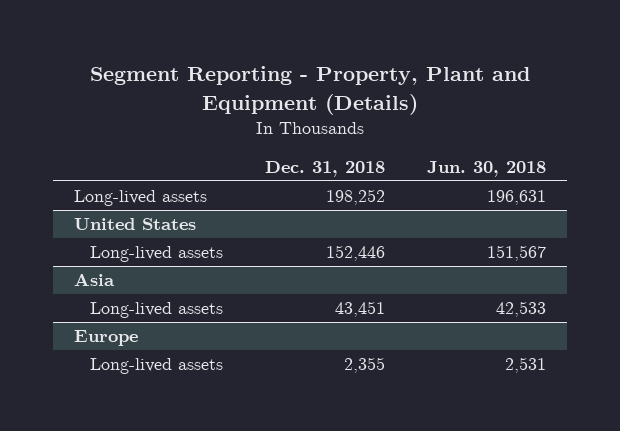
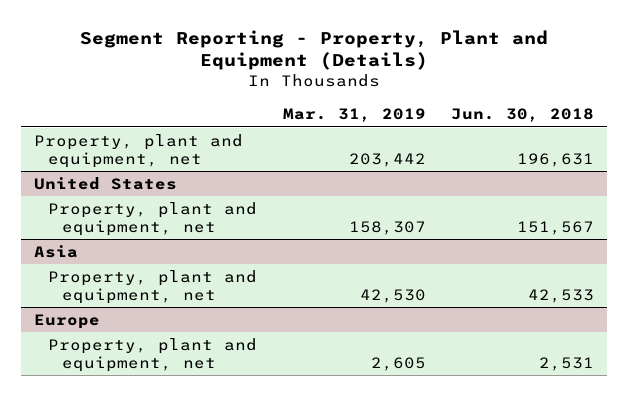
[264,160,385,177] Dec. 31, 2018 -> none
none -> [282,107,426,122] Mar. 31, 2019
[74,190,208,207] Long-lived assets -> [33,133,243,168] Property, plant and equipment, net
[89,246,223,263] Long-lived assets -> [47,201,257,236] Property, plant and equipment, net
[89,302,223,319] Long-lived assets -> [47,269,257,304] Property, plant and equipment, net
[89,358,223,375] Long-lived assets -> [47,337,257,372] Property, plant and equipment, net

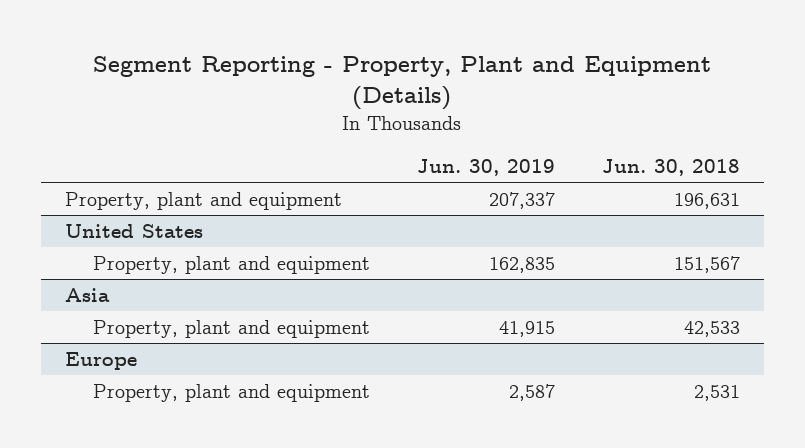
[282,107,426,122] Mar. 31, 2019 -> none
none -> [416,158,555,176] Jun. 30, 2019
[33,133,243,168] Property, plant and equipment, net -> [64,191,342,210] Property, plant and equipment
[47,201,257,236] Property, plant and equipment, net -> [92,255,370,274] Property, plant and equipment
[47,269,257,304] Property, plant and equipment, net -> [92,319,370,338] Property, plant and equipment
[47,337,257,372] Property, plant and equipment, net -> [92,383,370,402] Property, plant and equipment

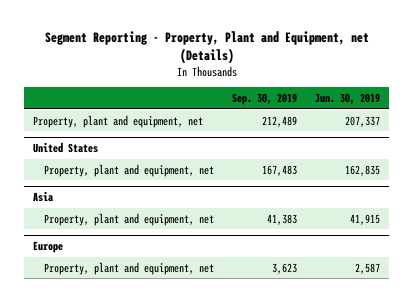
[93,56,712,111] Segment Reporting - Property, Plant and Equipment (Details) -> [44,31,369,65] Segment Reporting - Property, Plant and Equipment, net (Details)
[602,158,741,176] Jun. 30, 2018 -> none
none -> [232,93,298,106] Sep. 30, 2019
[64,191,342,210] Property, plant and equipment -> [33,114,204,128] Property, plant and equipment, net
[92,255,370,274] Property, plant and equipment -> [44,163,215,177] Property, plant and equipment, net
[92,319,370,338] Property, plant and equipment -> [44,212,215,226] Property, plant and equipment, net
[92,383,370,402] Property, plant and equipment -> [44,261,215,275] Property, plant and equipment, net

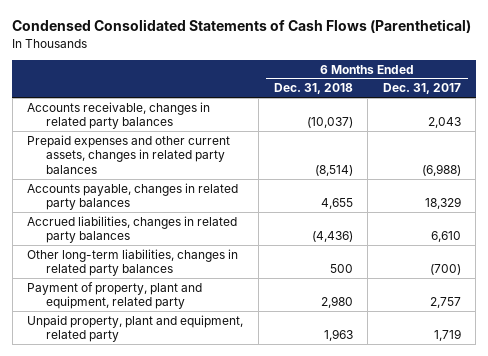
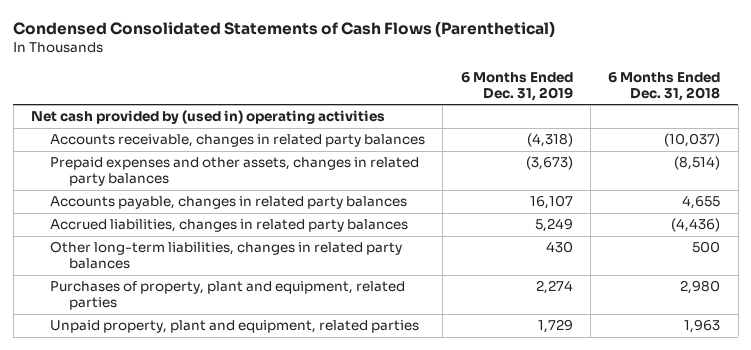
[382,83,461,95] Dec. 31, 2017 -> none
none -> [460,72,573,101] 6 Months Ended Dec. 31, 2019
none -> [30,110,385,125] Net cash provided by (used in) operating activities
[27,134,231,175] Prepaid expenses and other current assets, changes in related party balances -> [49,157,419,187] Prepaid expenses and other assets, changes in related party balances
[27,281,203,310] Payment of property, plant and equipment, related party -> [49,281,405,311] Purchases of property, plant and equipment, related parties
[27,314,244,343] Unpaid property, plant and equipment, related party -> [49,320,419,334] Unpaid property, plant and equipment, related parties

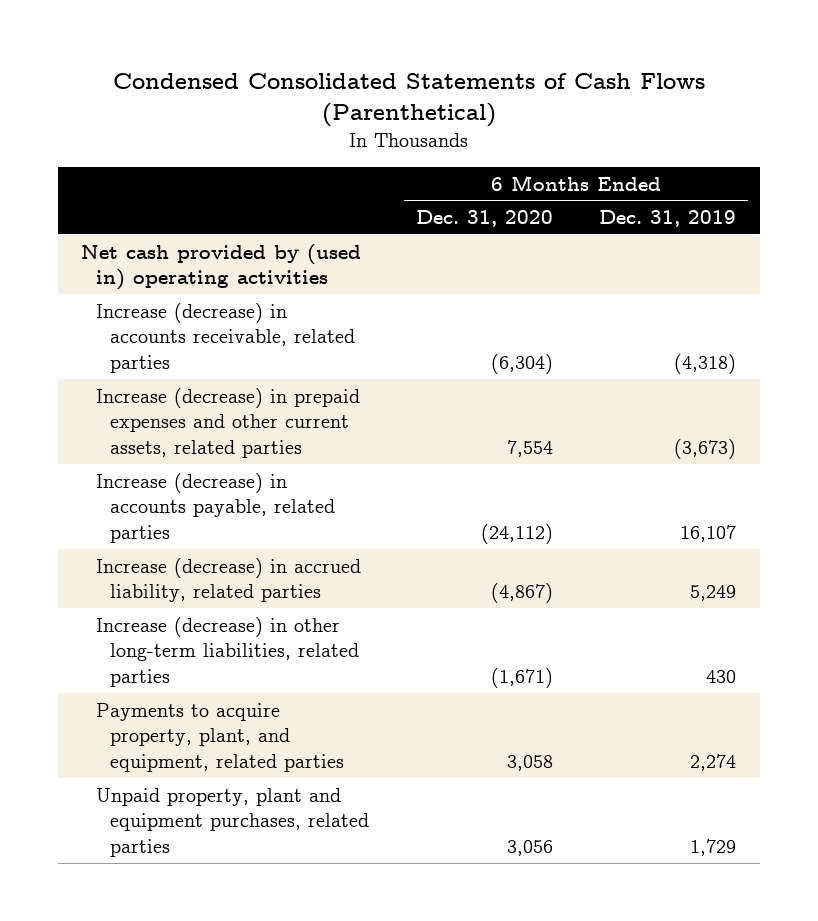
[608,72,721,101] 6 Months Ended Dec. 31, 2018 -> none
none -> [415,209,553,227] Dec. 31, 2020
[49,134,425,148] Accounts receivable, changes in related party balances -> [95,302,355,373] Increase (decrease) in accounts receivable, related parties
[49,157,419,187] Prepaid expenses and other assets, changes in related party balances -> [95,387,360,458] Increase (decrease) in prepaid expenses and other current assets, related parties
[49,196,407,210] Accounts payable, changes in related party balances -> [95,472,335,543] Increase (decrease) in accounts payable, related parties
[49,219,408,233] Accrued liabilities, changes in related party balances -> [95,557,361,603] Increase (decrease) in accrued liability, related parties
[49,241,402,270] Other long-term liabilities, changes in related party balances -> [95,616,359,687] Increase (decrease) in other long-term liabilities, related parties
[49,281,405,311] Purchases of property, plant and equipment, related parties -> [95,702,344,772] Payments to acquire property, plant, and equipment, related parties
[49,320,419,334] Unpaid property, plant and equipment, related parties -> [95,787,369,857] Unpaid property, plant and equipment purchases, related parties

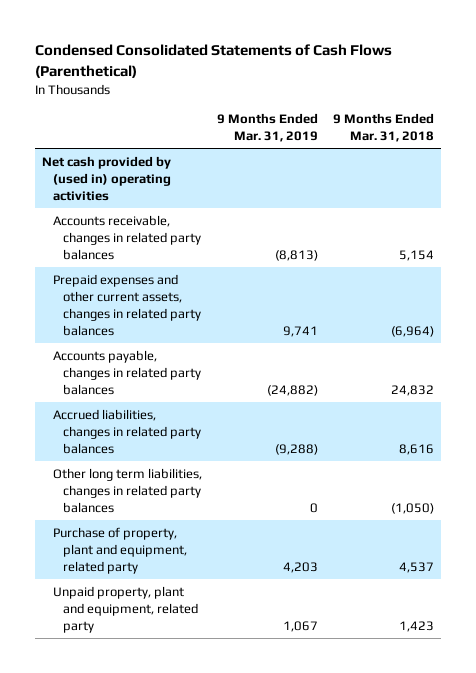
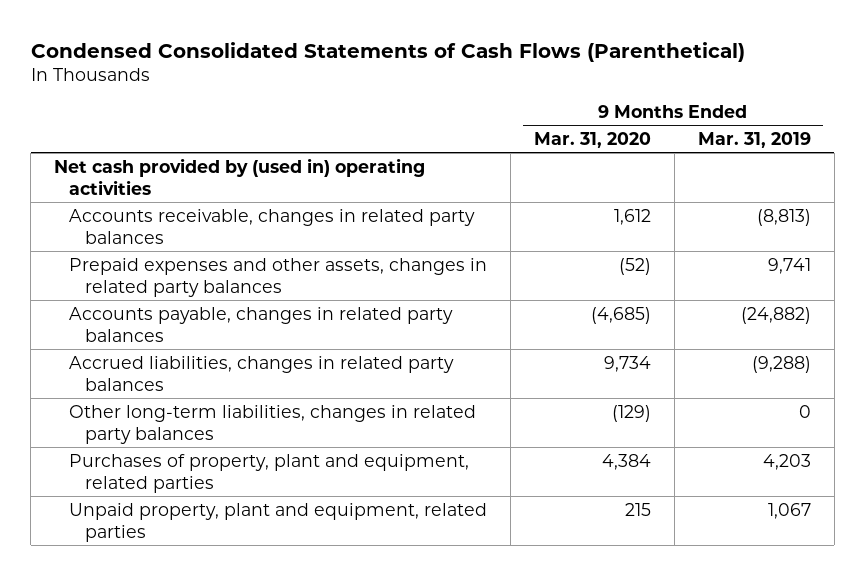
[332,113,434,143] 9 Months Ended Mar. 31, 2018 -> none
none -> [534,131,652,148] Mar. 31, 2020
[52,273,202,336] Prepaid expenses and other current assets, changes in related party balances -> [69,257,488,297] Prepaid expenses and other assets, changes in related party balances
[52,467,202,513] Other long term liabilities, changes in related party balances -> [69,404,477,444] Other long-term liabilities, changes in related party balances
[52,526,188,574] Purchase of property, plant and equipment, related party -> [69,453,470,493] Purchases of property, plant and equipment, related parties
[52,585,199,633] Unpaid property, plant and equipment, related party -> [69,502,488,542] Unpaid property, plant and equipment, related parties

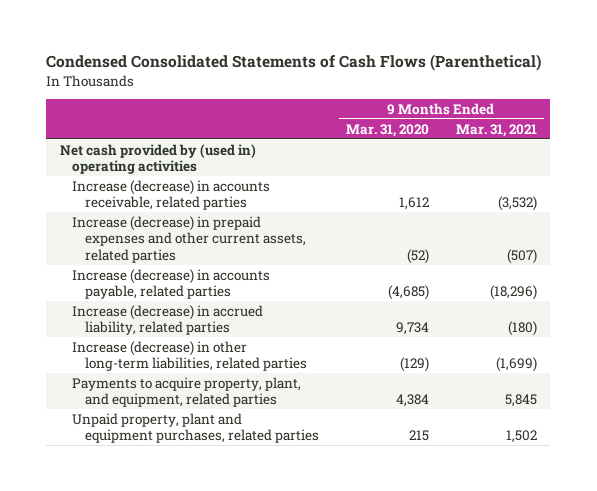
[698,131,812,148] Mar. 31, 2019 -> none
none -> [455,123,537,137] Mar. 31, 2021
[69,208,476,244] Accounts receivable, changes in related party balances -> [72,179,271,211] Increase (decrease) in accounts receivable, related parties
[69,257,488,297] Prepaid expenses and other assets, changes in related party balances -> [72,215,306,263] Increase (decrease) in prepaid expenses and other current assets, related parties
[69,306,454,342] Accounts payable, changes in related party balances -> [72,268,271,300] Increase (decrease) in accounts payable, related parties
[69,355,455,391] Accrued liabilities, changes in related party balances -> [72,304,264,336] Increase (decrease) in accrued liability, related parties
[69,404,477,444] Other long-term liabilities, changes in related party balances -> [72,340,307,372] Increase (decrease) in other long-term liabilities, related parties
[69,453,470,493] Purchases of property, plant and equipment, related parties -> [72,376,302,408] Payments to acquire property, plant, and equipment, related parties
[69,502,488,542] Unpaid property, plant and equipment, related parties -> [72,412,319,444] Unpaid property, plant and equipment purchases, related parties

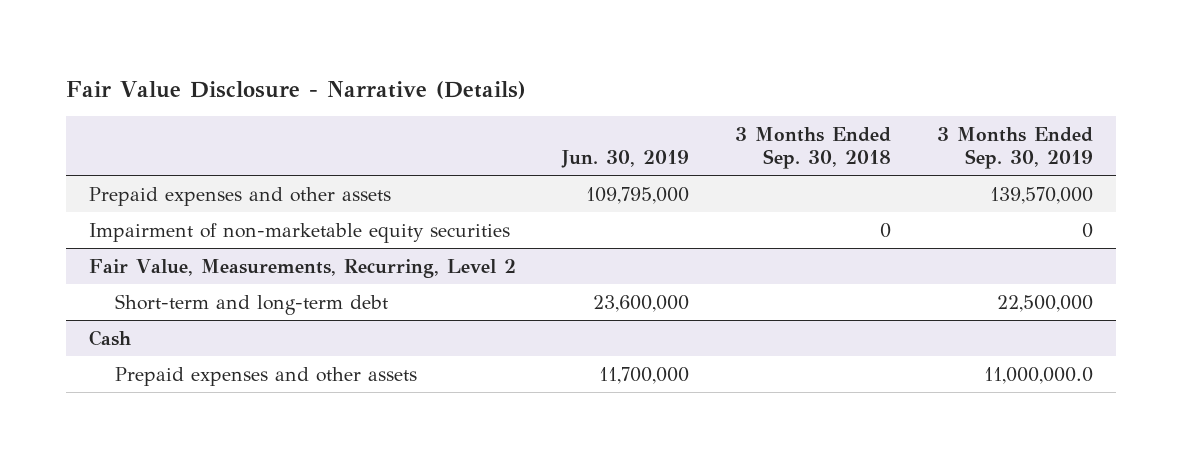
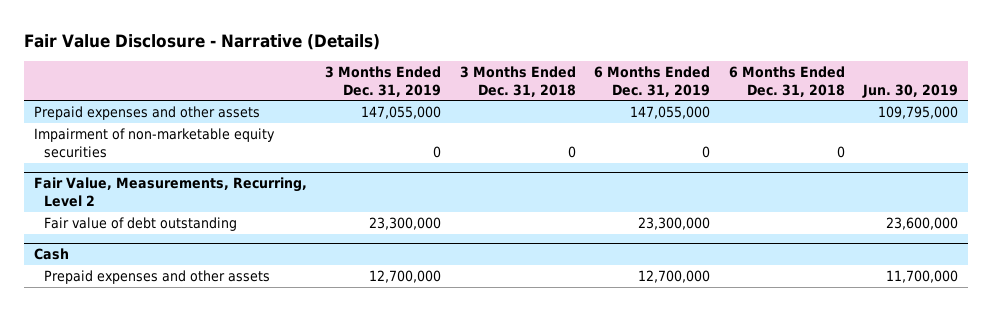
[735,126,892,169] 3 Months Ended Sep. 30, 2018 -> none
[937,126,1094,169] 3 Months Ended Sep. 30, 2019 -> none
none -> [325,65,442,97] 3 Months Ended Dec. 31, 2019
none -> [459,65,576,97] 3 Months Ended Dec. 31, 2018
none -> [594,65,711,97] 6 Months Ended Dec. 31, 2019
none -> [728,65,845,97] 6 Months Ended Dec. 31, 2018
[114,293,388,315] Short-term and long-term debt -> [44,217,238,232] Fair value of debt outstanding

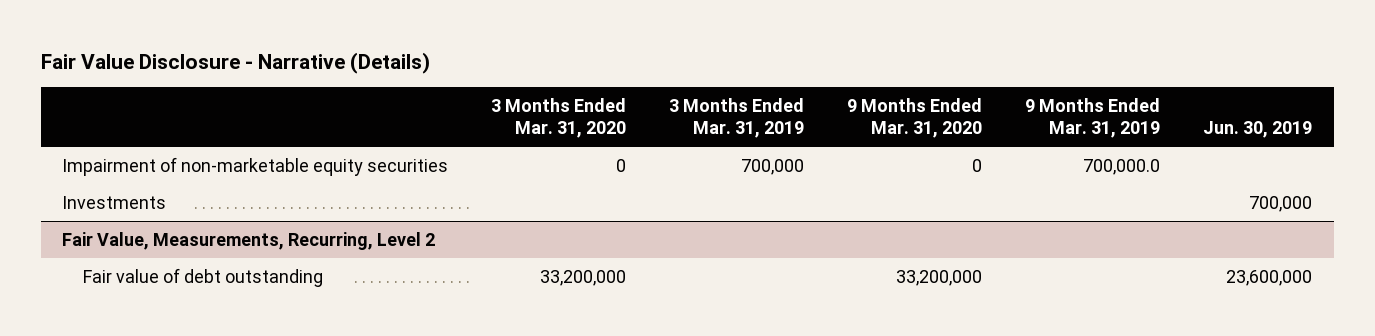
[325,65,442,97] 3 Months Ended Dec. 31, 2019 -> none
[459,65,576,97] 3 Months Ended Dec. 31, 2018 -> none
[594,65,711,97] 6 Months Ended Dec. 31, 2019 -> none
[728,65,845,97] 6 Months Ended Dec. 31, 2018 -> none
none -> [491,97,627,139] 3 Months Ended Mar. 31, 2020
none -> [669,97,805,139] 3 Months Ended Mar. 31, 2019
none -> [847,97,983,139] 9 Months Ended Mar. 31, 2020
none -> [1025,97,1161,139] 9 Months Ended Mar. 31, 2019
[33,106,260,121] Prepaid expenses and other assets -> none
none -> [62,195,167,209] Investments
[33,248,69,261] Cash -> none
[44,270,271,285] Prepaid expenses and other assets -> none

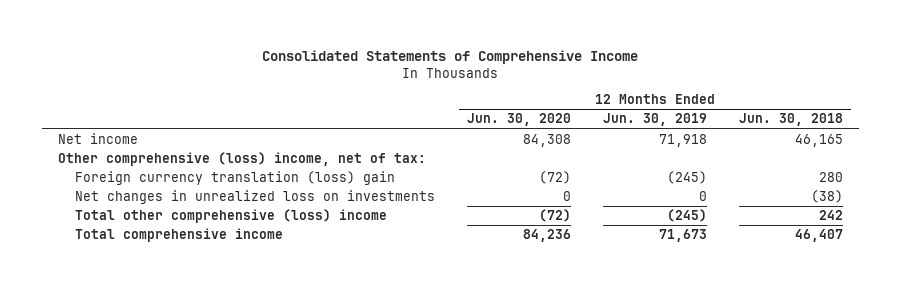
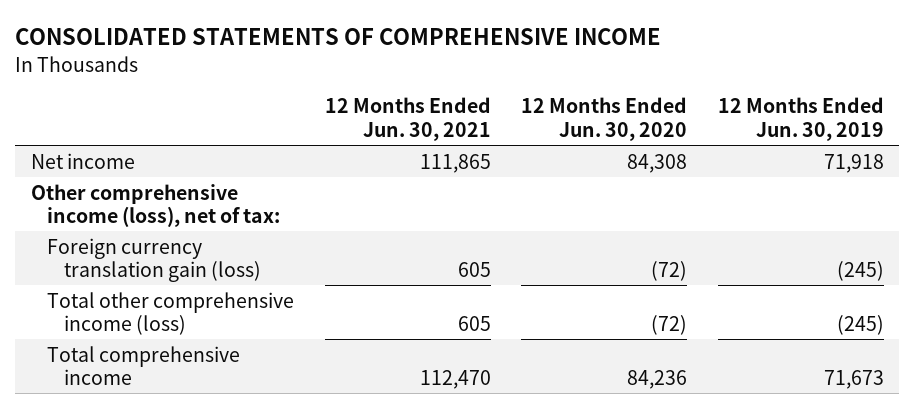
[262,49,639,64] Consolidated Statements of Comprehensive Income -> [15,28,662,46] CONSOLIDATED STATEMENTS OF COMPREHENSIVE INCOME
[738,113,843,127] Jun. 30, 2018 -> none
none -> [324,97,491,141] 12 Months Ended Jun. 30, 2021
[74,190,435,205] Net changes in unrealized loss on investments -> none
[57,152,426,167] Other comprehensive (loss) income, net of tax: -> [30,183,281,227] Other comprehensive income (loss), net of tax:
[74,171,395,186] Foreign currency translation (loss) gain -> [47,237,261,282] Foreign currency translation gain (loss)
[74,209,387,224] Total other comprehensive (loss) income -> [47,291,295,335] Total other comprehensive income (loss)

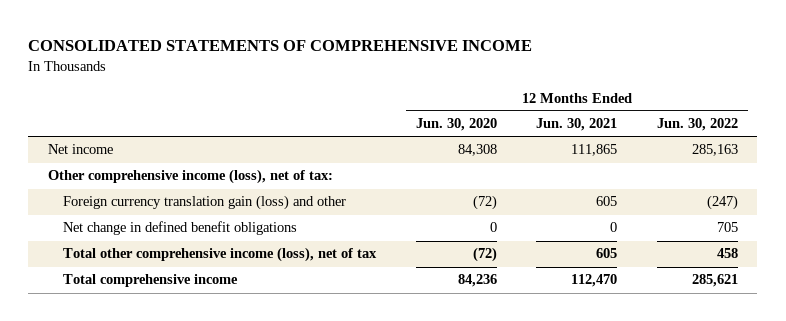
[717,97,884,141] 12 Months Ended Jun. 30, 2019 -> none
none -> [656,118,738,132] Jun. 30, 2022
[47,237,261,282] Foreign currency translation gain (loss) -> [63,195,347,211] Foreign currency translation gain (loss) and other
none -> [63,221,298,236] Net change in defined benefit obligations
[47,291,295,335] Total other comprehensive income (loss) -> [63,247,378,263] Total other comprehensive income (loss), net of tax

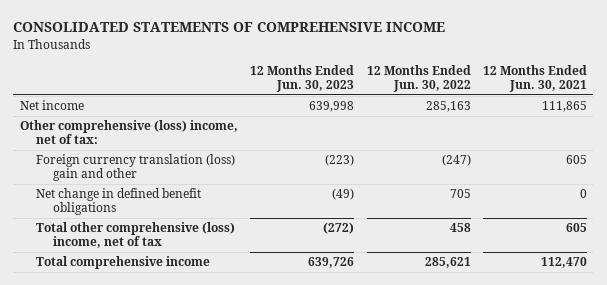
[415,118,497,132] Jun. 30, 2020 -> none
none -> [250,64,355,93] 12 Months Ended Jun. 30, 2023
[48,169,334,185] Other comprehensive income (loss), net of tax: -> [19,120,238,145] Other comprehensive (loss) income, net of tax:
[63,195,347,211] Foreign currency translation gain (loss) and other -> [36,154,236,182] Foreign currency translation (loss) gain and other
[63,247,378,263] Total other comprehensive income (loss), net of tax -> [36,222,236,249] Total other comprehensive (loss) income, net of tax

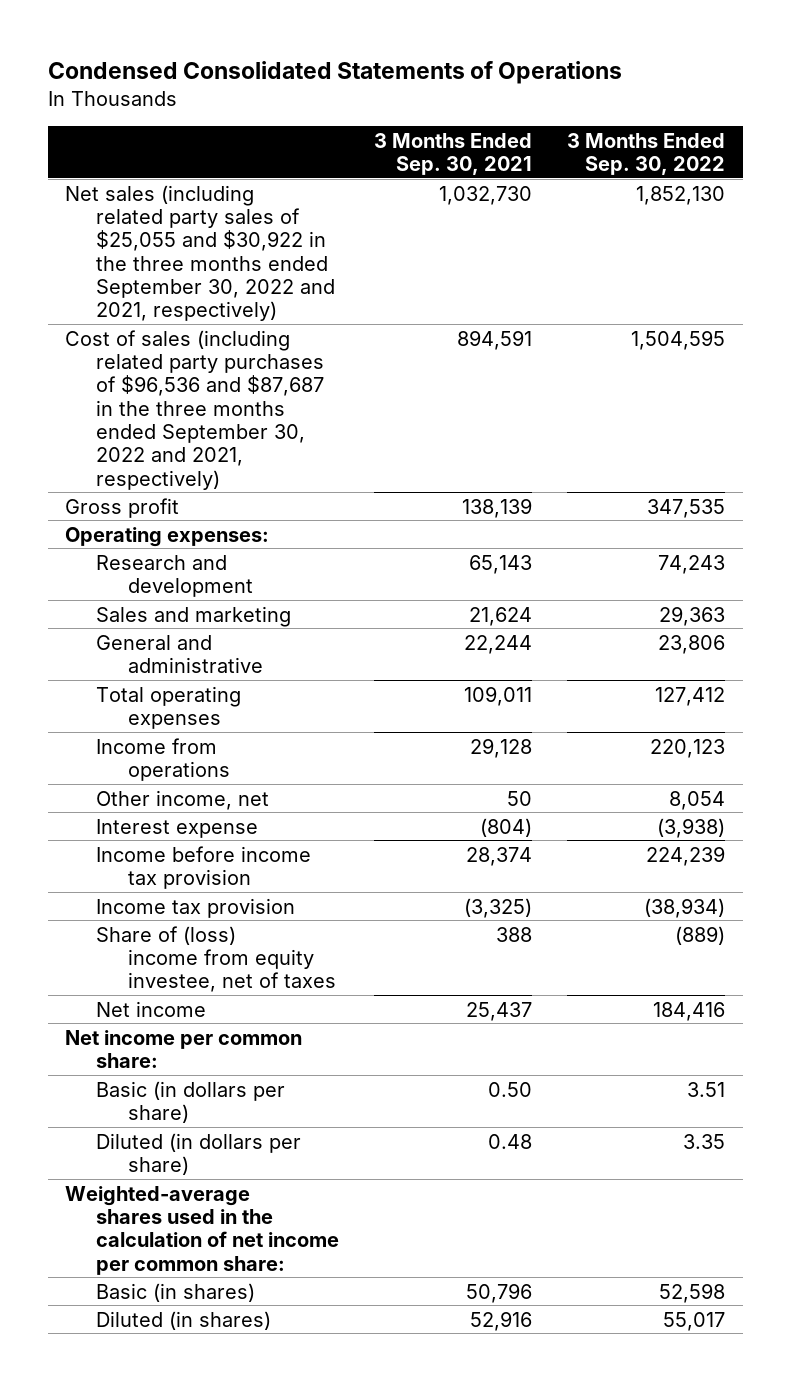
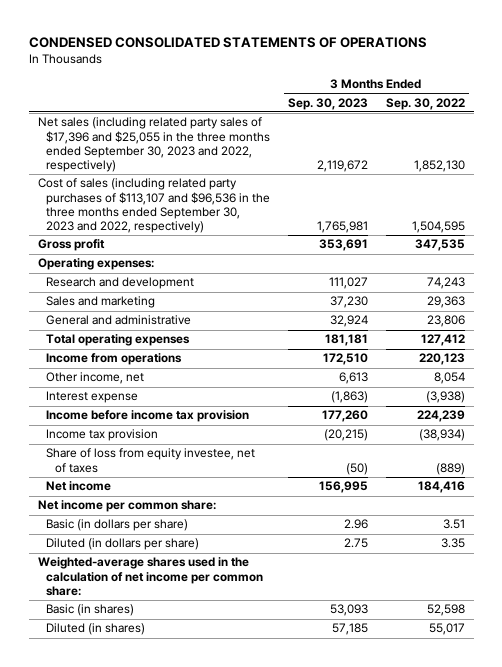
[47,60,622,84] Condensed Consolidated Statements of Operations -> [28,36,427,48] CONDENSED CONSOLIDATED STATEMENTS OF OPERATIONS
[374,132,533,175] 3 Months Ended Sep. 30, 2021 -> none
none -> [288,97,369,110] Sep. 30, 2023
[65,184,336,322] Net sales (including related party sales of $25,055 and $30,922 in the three months ended September 30, 2022 and 2021, respectively) -> [37,117,271,173] Net sales (including related party sales of $17,396 and $25,055 in the three months ended September 30, 2023 and 2022, respectively)
[65,329,325,490] Cost of sales (including related party purchases of $96,536 and $87,687 in the three months ended September 30, 2022 and 2021, respectively) -> [37,178,271,234] Cost of sales (including related party purchases of $113,107 and $96,536 in the three months ended September 30, 2023 and 2022, respectively)
[96,925,336,993] Share of (loss) income from equity investee, net of taxes -> [46,448,256,473] Share of loss from equity investee, net of taxes

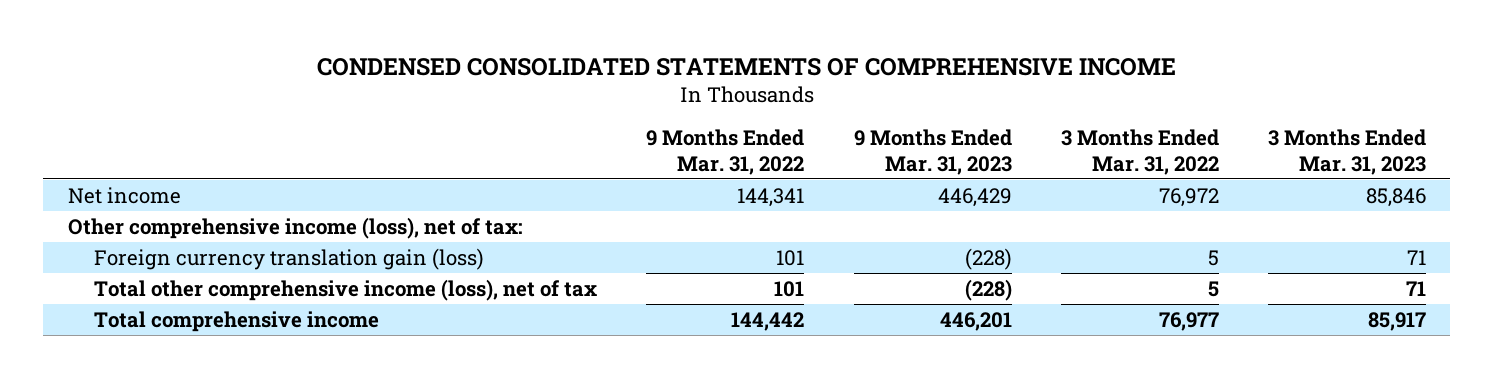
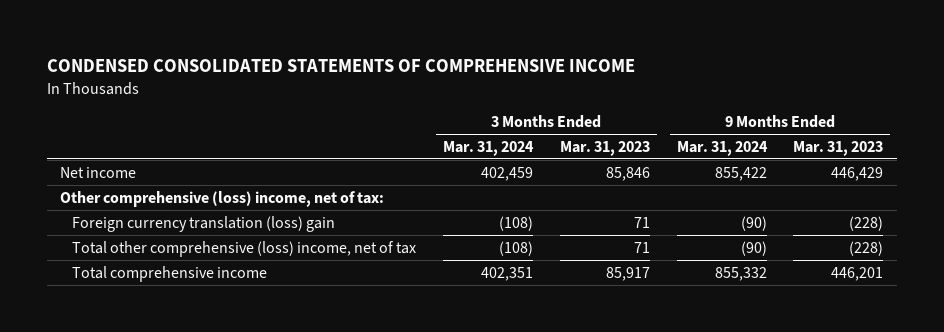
[646,129,805,175] 9 Months Ended Mar. 31, 2022 -> none
[1060,129,1219,175] 3 Months Ended Mar. 31, 2022 -> none
none -> [443,140,535,156] Mar. 31, 2024
none -> [676,140,768,156] Mar. 31, 2024
[67,216,523,239] Other comprehensive income (loss), net of tax: -> [60,190,385,207] Other comprehensive (loss) income, net of tax:
[94,247,485,270] Foreign currency translation gain (loss) -> [72,215,336,232] Foreign currency translation (loss) gain
[94,278,598,301] Total other comprehensive income (loss), net of tax -> [72,240,417,257] Total other comprehensive (loss) income, net of tax

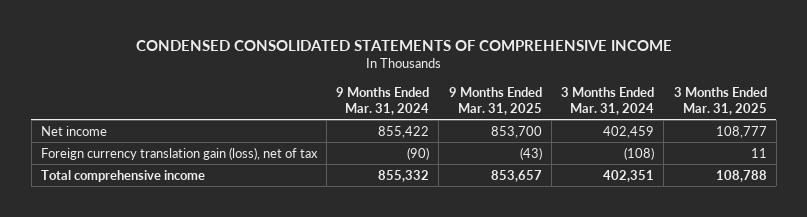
[559,140,650,156] Mar. 31, 2023 -> none
[793,140,884,156] Mar. 31, 2023 -> none
none -> [448,86,542,115] 9 Months Ended Mar. 31, 2025
none -> [673,86,767,115] 3 Months Ended Mar. 31, 2025
[60,190,385,207] Other comprehensive (loss) income, net of tax: -> none
[72,240,417,257] Total other comprehensive (loss) income, net of tax -> none
[72,215,336,232] Foreign currency translation (loss) gain -> [40,146,318,160] Foreign currency translation gain (loss), net of tax

